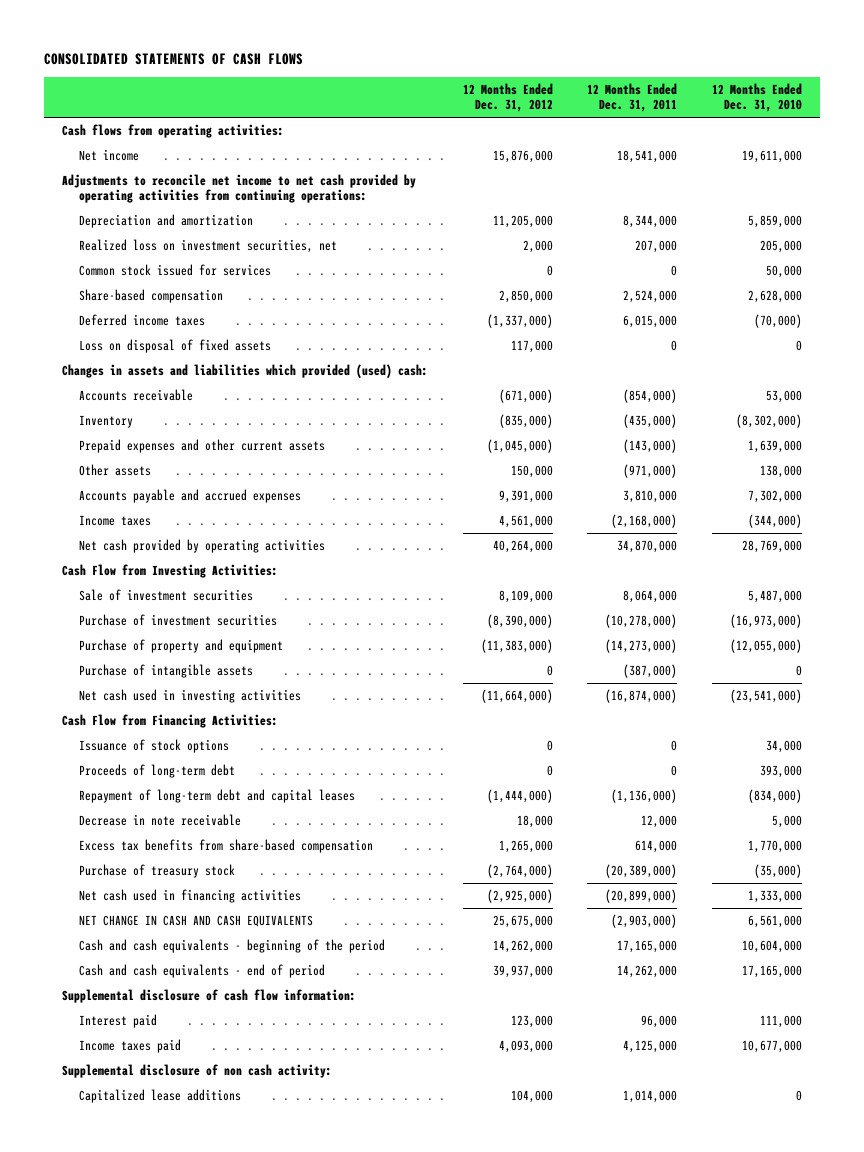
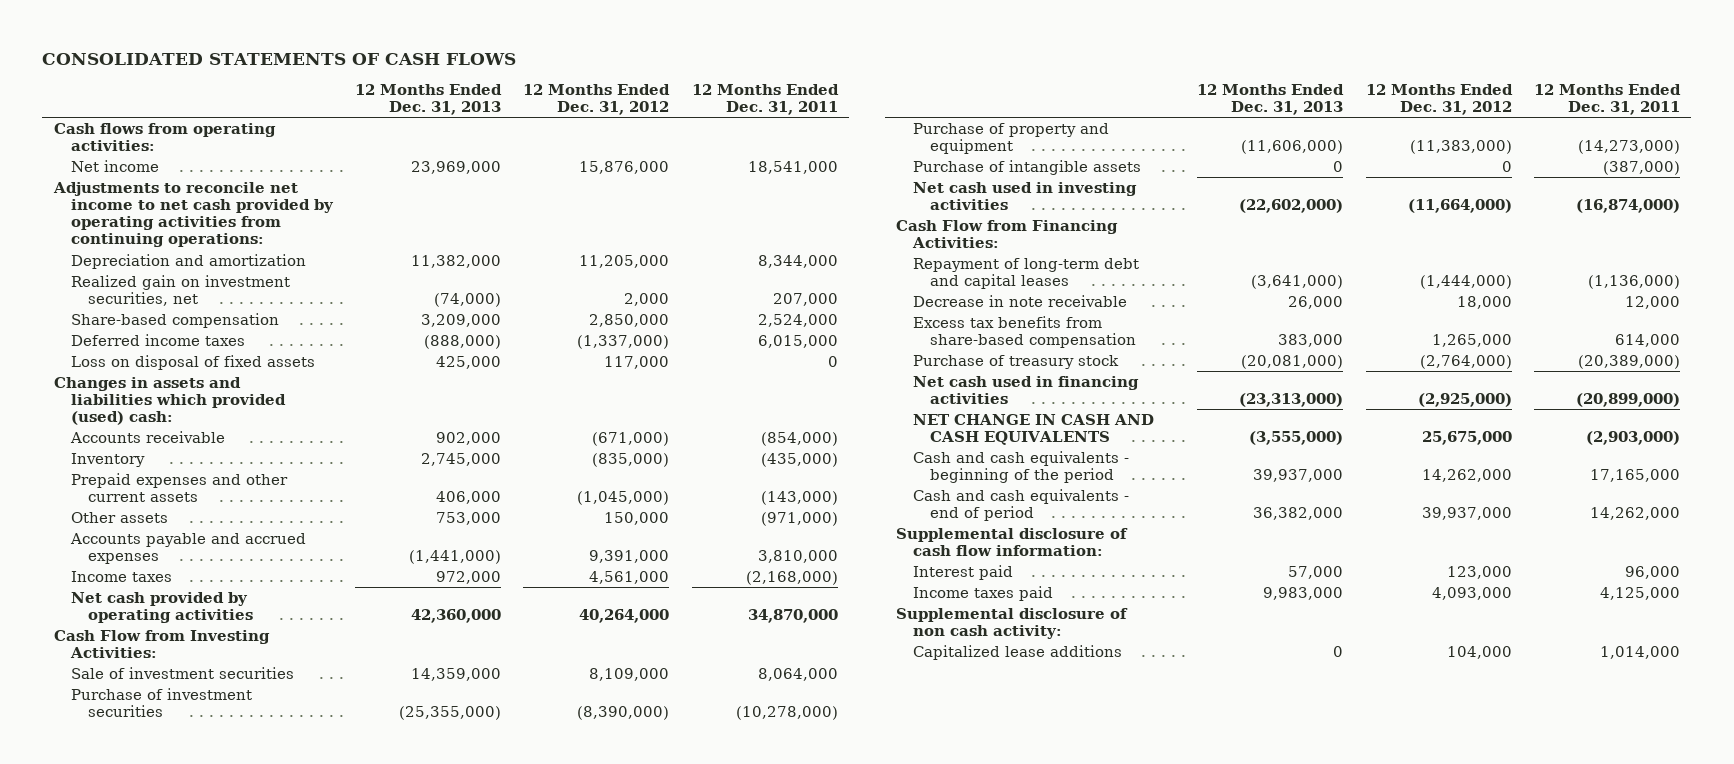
[712,83,803,113] 12 Months Ended Dec. 31, 2010 -> none
none -> [355,83,503,115] 12 Months Ended Dec. 31, 2013
[79,264,272,277] Common stock issued for services -> none
[79,239,338,254] Realized loss on investment securities, net -> [70,274,290,306] Realized gain on investment securities, net
[79,739,230,754] Issuance of stock options -> none
[79,764,236,779] Proceeds of long-term debt -> none

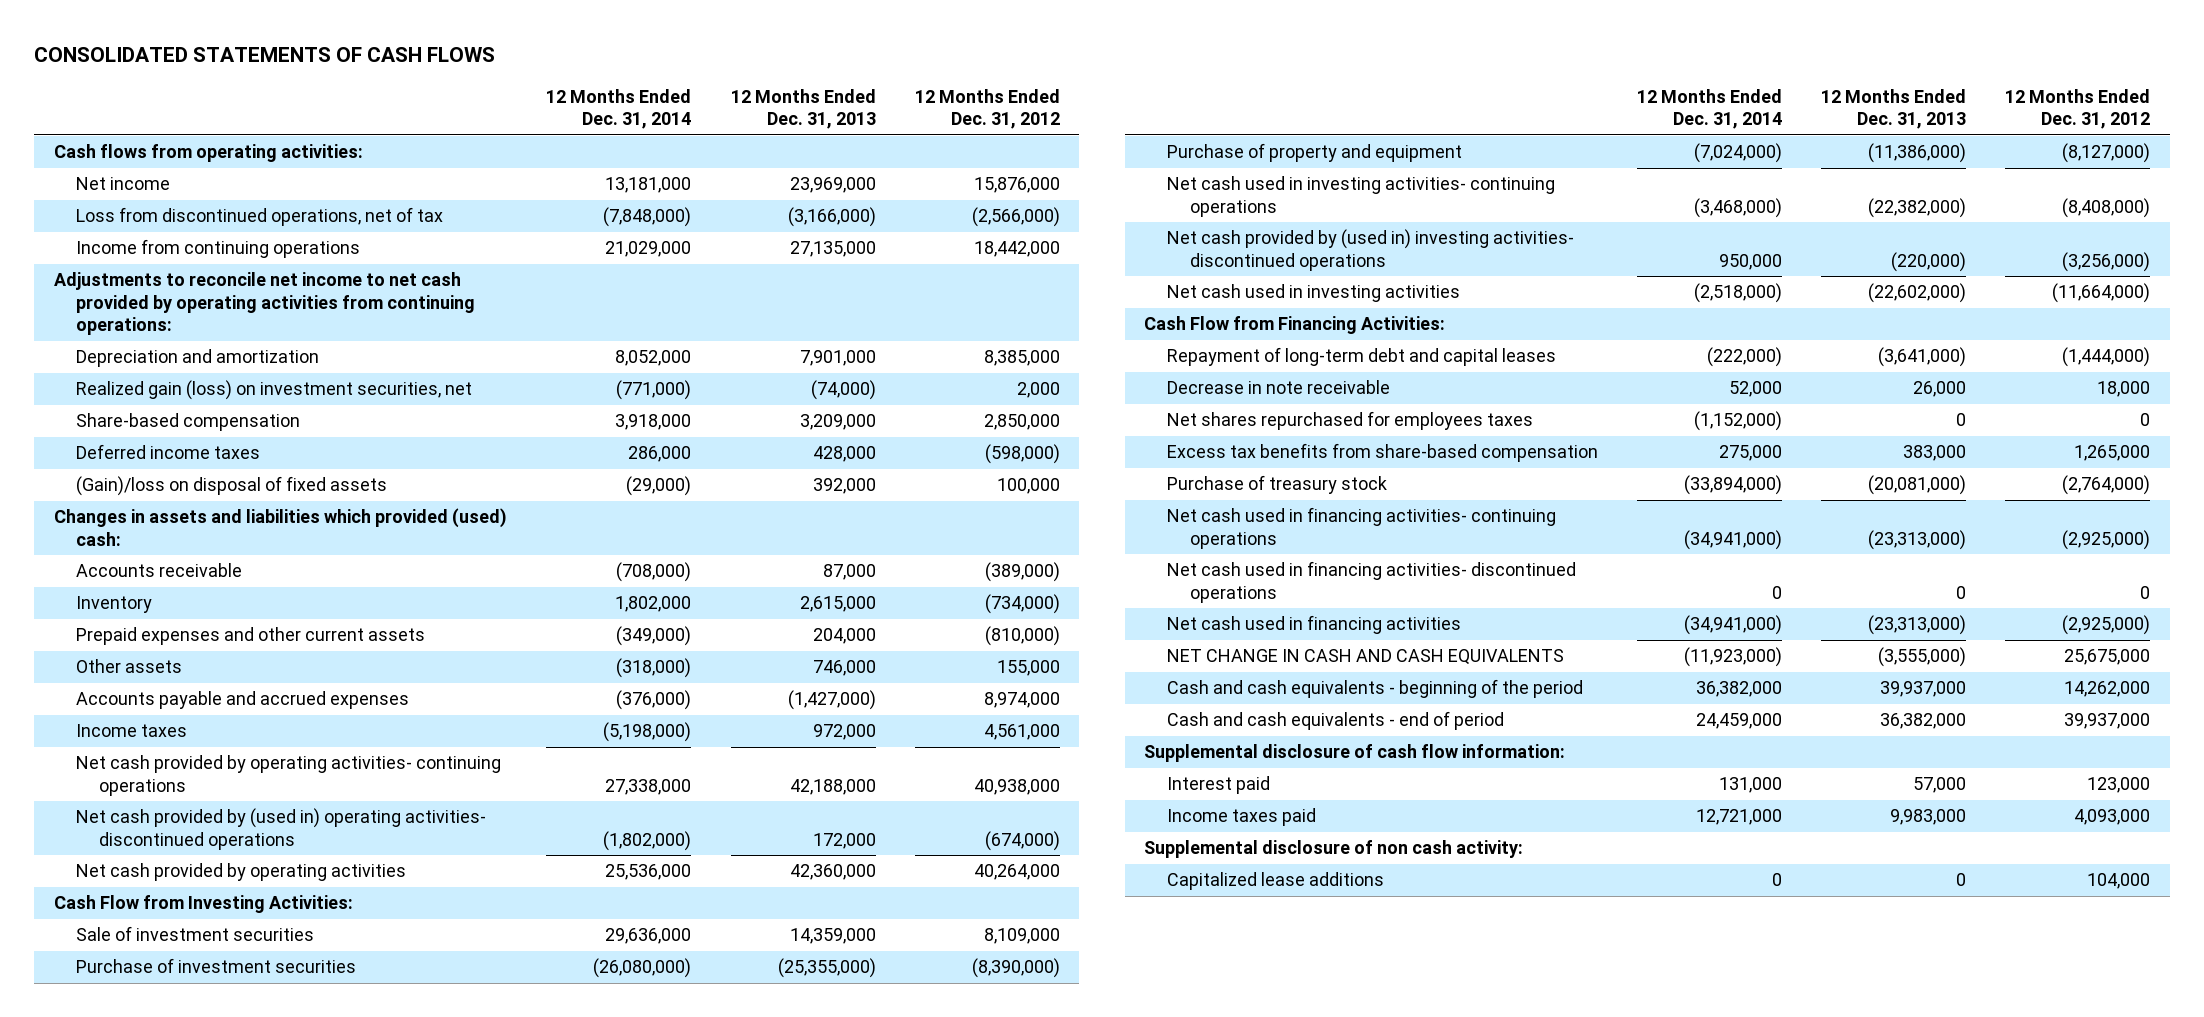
[691,83,839,115] 12 Months Ended Dec. 31, 2011 -> none
none -> [546,88,692,129] 12 Months Ended Dec. 31, 2014
none -> [76,207,444,227] Loss from discontinued operations, net of tax
none -> [76,239,361,259] Income from continuing operations
[411,254,502,268] 11,382,000 -> [799,350,876,367] 7,901,000
[579,254,670,268] 11,205,000 -> [983,350,1060,367] 8,385,000
[70,274,290,306] Realized gain on investment securities, net -> [76,380,473,401] Realized gain (loss) on investment securities, net
[424,334,502,349] (888,000) -> [812,446,876,463] 428,000
[577,334,670,349] (1,337,000) -> [984,444,1060,465] (598,000)
[70,354,315,370] Loss on disposal of fixed assets -> [76,476,388,497] (Gain)/loss on disposal of fixed assets
[436,355,502,369] 425,000 -> [812,478,876,495] 392,000
[604,355,670,369] 117,000 -> [996,478,1060,495] 100,000
[436,431,502,445] 902,000 -> [822,564,876,581] 87,000
[592,431,670,446] (671,000) -> [984,562,1060,583] (389,000)
[421,452,502,466] 2,745,000 -> [799,596,876,613] 2,615,000
[592,452,670,467] (835,000) -> [984,594,1060,615] (734,000)
[436,490,502,504] 406,000 -> [812,628,876,645] 204,000
[577,490,670,505] (1,045,000) -> [984,626,1060,647] (810,000)
[436,511,502,525] 753,000 -> [812,660,876,677] 746,000
[604,511,670,525] 150,000 -> [996,660,1060,677] 155,000
[409,549,502,564] (1,441,000) -> [787,690,876,711] (1,427,000)
[589,549,670,563] 9,391,000 -> [983,692,1060,709] 8,974,000
none -> [76,755,502,796] Net cash provided by operating activities- continuing operations
none -> [76,808,487,850] Net cash provided by (used in) operating activities- discontinued operations
[913,159,1142,175] Purchase of intangible assets -> none
[1241,139,1344,154] (11,606,000) -> [1868,143,1967,164] (11,386,000)
[1409,139,1512,154] (11,383,000) -> [2062,143,2151,164] (8,127,000)
none -> [1166,176,1555,217] Net cash used in investing activities- continuing operations
none -> [1166,229,1574,271] Net cash provided by (used in) investing activities- discontinued operations
none -> [1166,411,1533,431] Net shares repurchased for employees taxes
none -> [1166,507,1556,549] Net cash used in financing activities- continuing operations
none -> [1166,561,1576,603] Net cash used in financing activities- discontinued operations

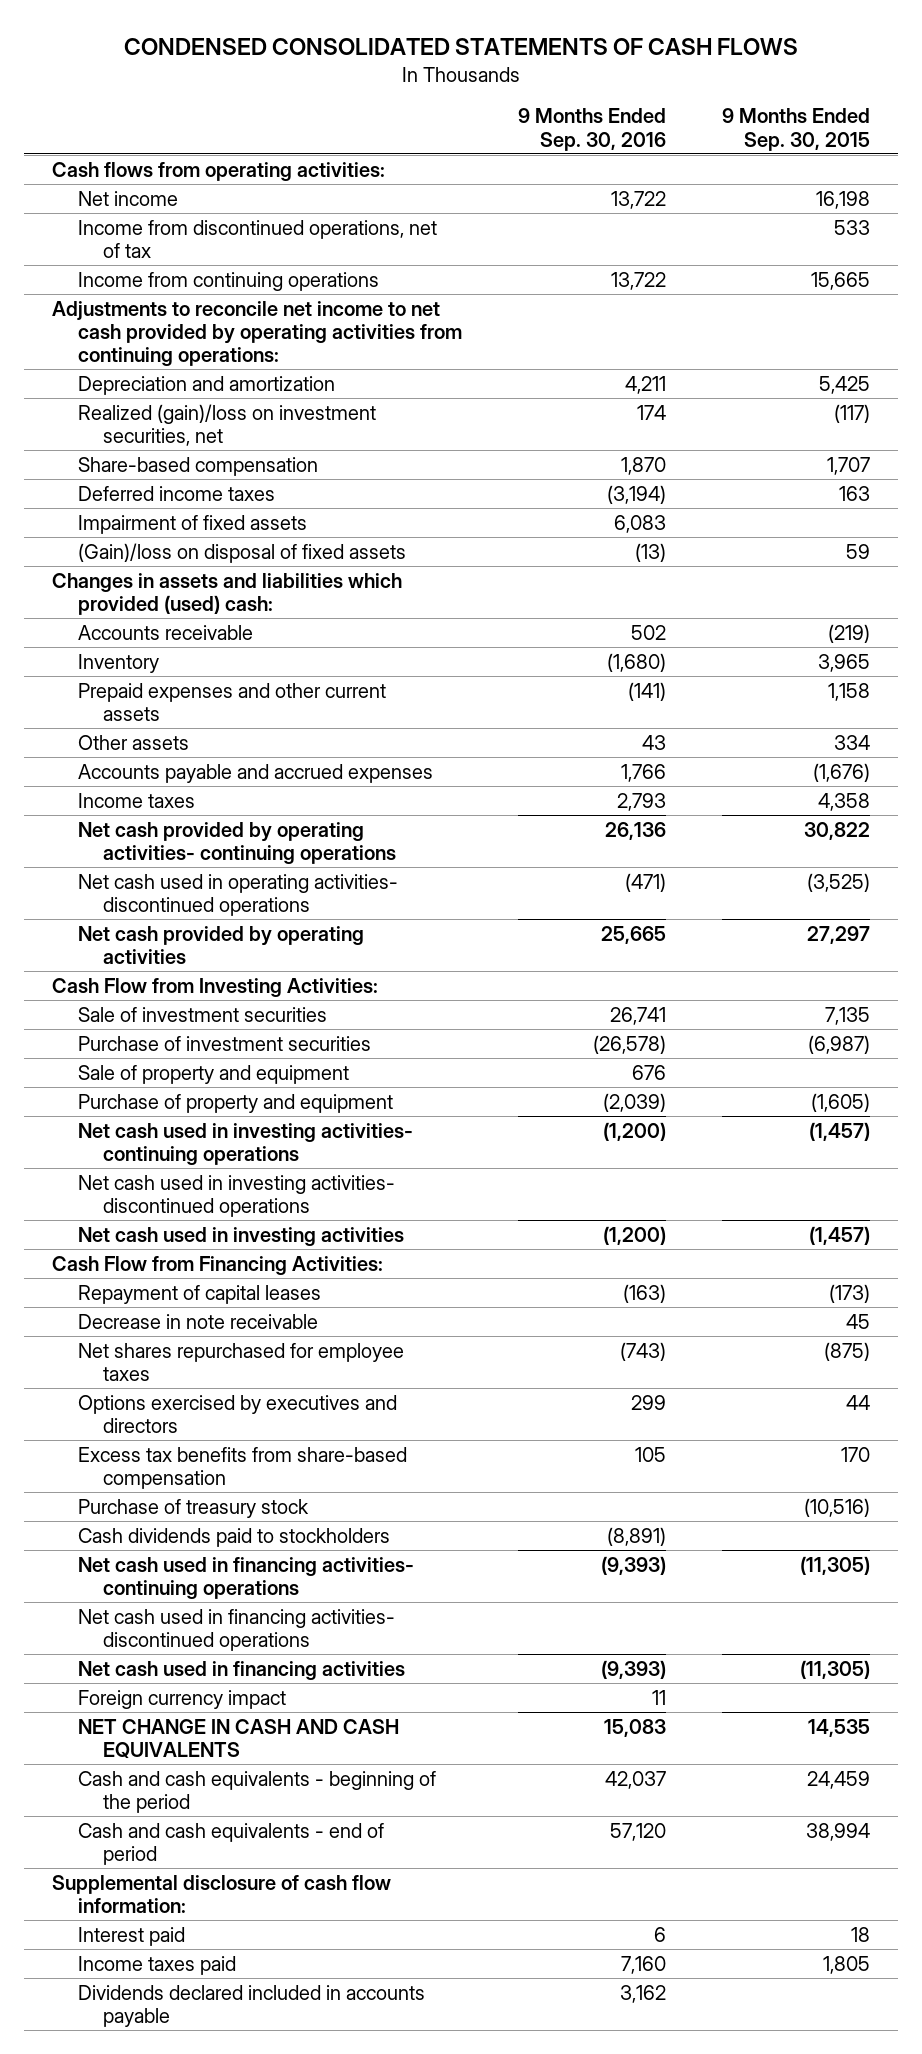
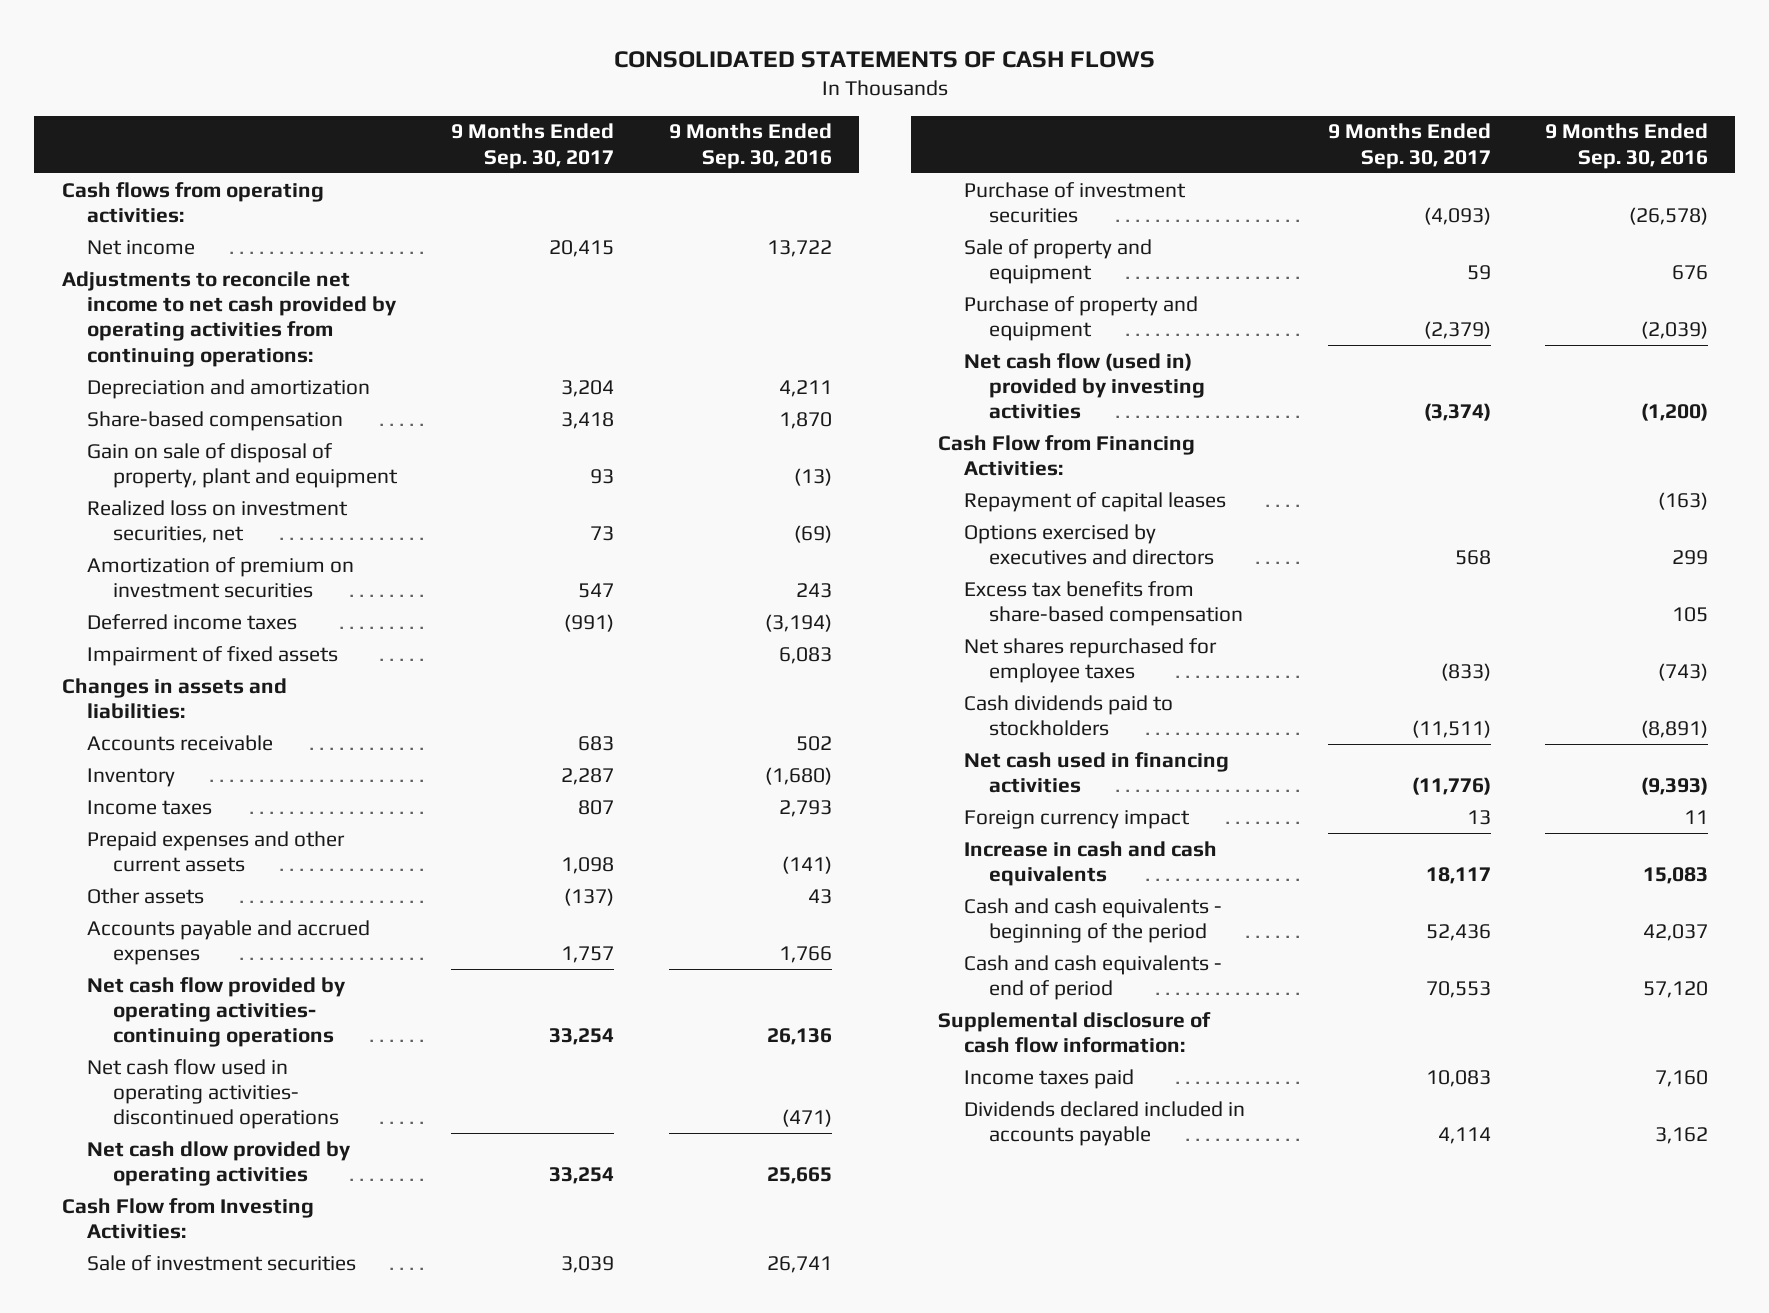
[124,38,799,56] CONDENSED CONSOLIDATED STATEMENTS OF CASH FLOWS -> [613,50,1155,68] CONSOLIDATED STATEMENTS OF CASH FLOWS
[721,108,870,151] 9 Months Ended Sep. 30, 2015 -> none
none -> [451,123,615,169] 9 Months Ended Sep. 30, 2017
[77,219,437,258] Income from discontinued operations, net of tax -> none
[77,271,379,291] Income from continuing operations -> none
[77,403,376,446] Realized (gain)/loss on investment securities, net -> none
none -> [87,442,398,488] Gain on sale of disposal of property, plant and equipment
none -> [87,499,349,543] Realized loss on investment securities, net
none -> [87,556,355,598] Amortization of premium on investment securities
[77,542,406,563] (Gain)/loss on disposal of fixed assets -> none
[52,572,403,615] Changes in assets and liabilities which provided (used) cash: -> [61,677,287,719] Changes in assets and liabilities:
[77,792,195,808] Income taxes -> [87,799,213,815] Income taxes
[77,821,397,864] Net cash provided by operating activities- continuing operations -> [87,976,347,1048] Net cash flow provided by operating activities- continuing operations
[77,873,398,916] Net cash used in operating activities- discontinued operations -> [87,1058,339,1130] Net cash flow used in operating activities- discontinued operations
[77,925,364,964] Net cash provided by operating activities -> [87,1140,352,1186] Net cash dlow provided by operating activities
[77,1122,413,1165] Net cash used in investing activities- continuing operations -> none
[77,1174,395,1217] Net cash used in investing activities- discontinued operations -> none
[77,1226,404,1246] Net cash used in investing activities -> [963,352,1206,420] Net cash flow (used in) provided by investing activities
[77,1313,318,1329] Decrease in note receivable -> none
[77,1498,309,1518] Purchase of treasury stock -> none
[77,1342,404,1381] Net shares repurchased for employee taxes -> [963,637,1217,683] Net shares repurchased for employee taxes
[77,1556,414,1599] Net cash used in financing activities- continuing operations -> none
[77,1608,395,1651] Net cash used in financing activities- discontinued operations -> none
[77,1718,399,1759] NET CHANGE IN CASH AND CASH EQUIVALENTS -> [963,840,1217,886] Increase in cash and cash equivalents
[77,1926,185,1946] Interest paid -> none

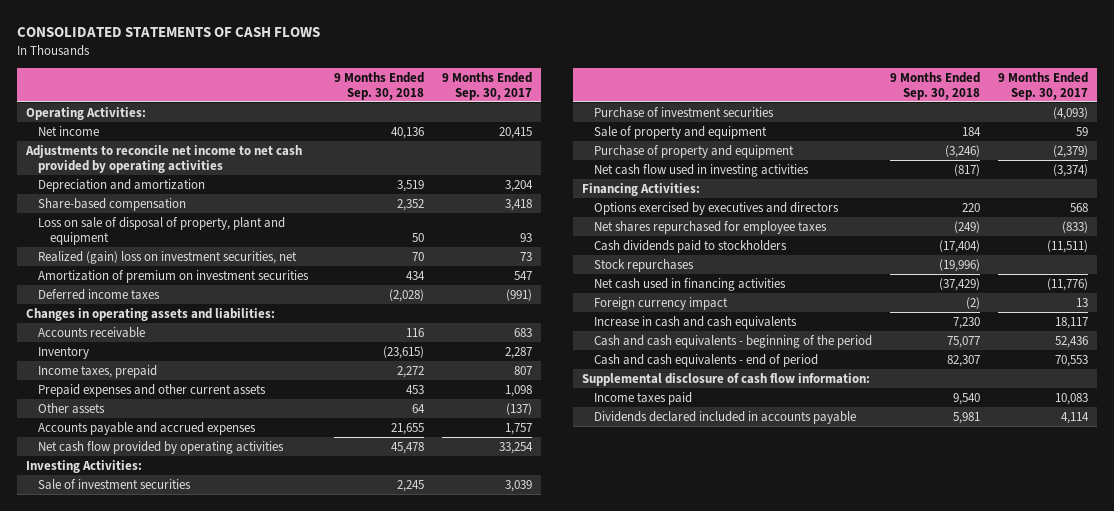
[668,123,832,169] 9 Months Ended Sep. 30, 2016 -> none
none -> [333,71,424,100] 9 Months Ended Sep. 30, 2018
[61,181,324,223] Cash flows from operating activities: -> [25,106,146,120] Operating Activities:
[61,270,398,367] Adjustments to reconcile net income to net cash provided by operating activities from continuing operations: -> [24,144,302,174] Adjustments to reconcile net income to net cash provided by operating activities
[87,442,398,488] Gain on sale of disposal of property, plant and equipment -> [37,216,285,246] Loss on sale of disposal of property, plant and equipment
[87,499,349,543] Realized loss on investment securities, net -> [37,250,297,264] Realized (gain) loss on investment securities, net
[87,645,339,666] Impairment of fixed assets -> none
[61,677,287,719] Changes in assets and liabilities: -> [25,307,275,321] Changes in operating assets and liabilities:
[87,799,213,815] Income taxes -> [37,364,157,378] Income taxes, prepaid
[87,976,347,1048] Net cash flow provided by operating activities- continuing operations -> none
[87,1058,339,1130] Net cash flow used in operating activities- discontinued operations -> none
[87,1140,352,1186] Net cash dlow provided by operating activities -> [37,440,284,454] Net cash flow provided by operating activities
[61,1197,314,1239] Cash Flow from Investing Activities: -> [25,459,142,473] Investing Activities:
[963,491,1226,512] Repayment of capital leases -> none
[963,352,1206,420] Net cash flow (used in) provided by investing activities -> [594,163,810,177] Net cash flow used in investing activities
[937,434,1195,476] Cash Flow from Financing Activities: -> [582,182,701,196] Financing Activities:
[963,580,1244,626] Excess tax benefits from share-based compensation -> none
none -> [594,258,695,272] Stock repurchases

